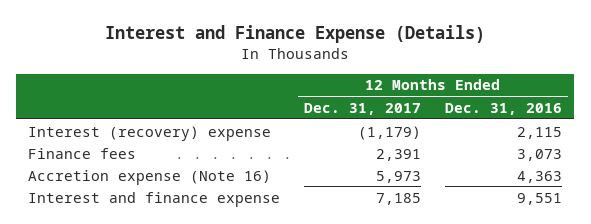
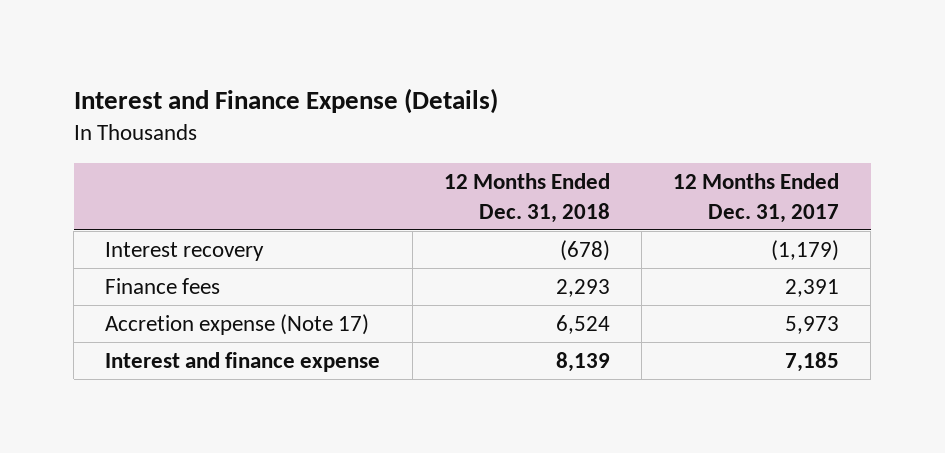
[445,102,563,115] Dec. 31, 2016 -> none
none -> [443,173,610,223] 12 Months Ended Dec. 31, 2018
[28,125,272,141] Interest (recovery) expense -> [105,241,265,261] Interest recovery
[28,169,272,185] Accretion expense (Note 16) -> [105,313,370,335] Accretion expense (Note 17)

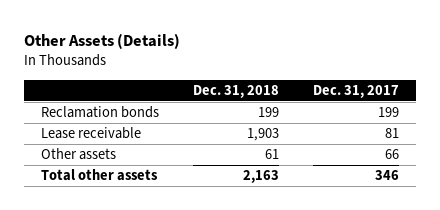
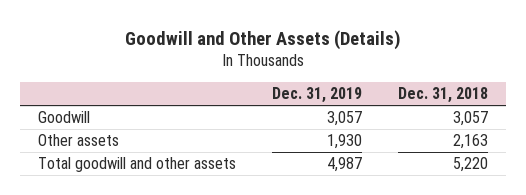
[23,32,180,49] Other Assets (Details) -> [124,29,401,50] Goodwill and Other Assets (Details)
[313,84,400,98] Dec. 31, 2017 -> none
none -> [271,87,362,104] Dec. 31, 2019
[40,106,159,119] Reclamation bonds -> none
[40,127,141,140] Lease receivable -> none
none -> [37,111,90,124] Goodwill
[264,149,279,160] 61 -> [452,134,488,150] 2,163
[40,169,158,182] Total other assets -> [37,157,236,173] Total goodwill and other assets
[242,170,279,184] 2,163 -> [452,157,488,173] 5,220

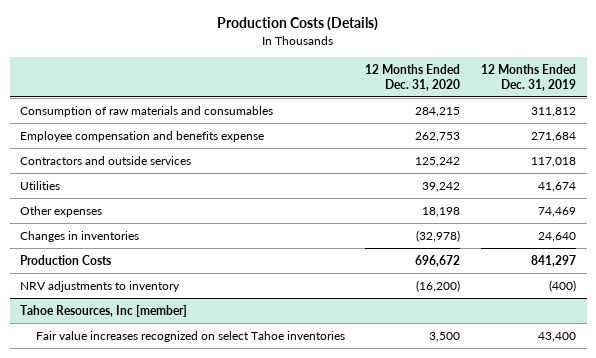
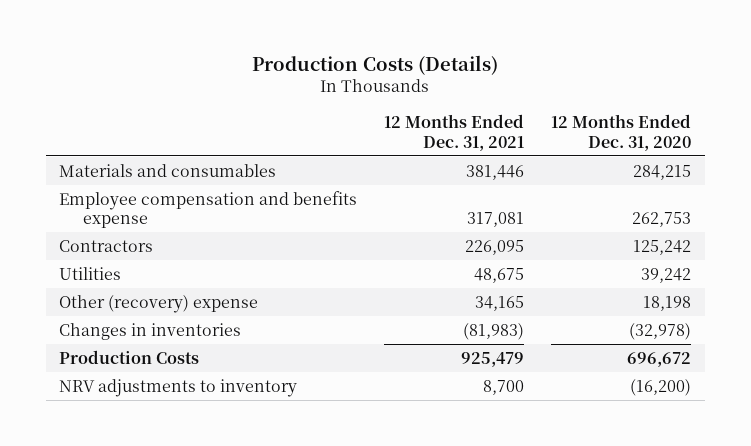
[481,63,577,91] 12 Months Ended Dec. 31, 2019 -> none
none -> [384,114,525,151] 12 Months Ended Dec. 31, 2021
[20,105,274,117] Consumption of raw materials and consumables -> [59,163,277,177] Materials and consumables
[20,155,192,165] Contractors and outside services -> [59,239,154,252] Contractors
[20,205,103,217] Other expenses -> [59,294,259,313] Other (recovery) expense
[20,304,188,317] Tahoe Resources, Inc [member] -> none
[35,330,345,342] Fair value increases recognized on select Tahoe inventories -> none

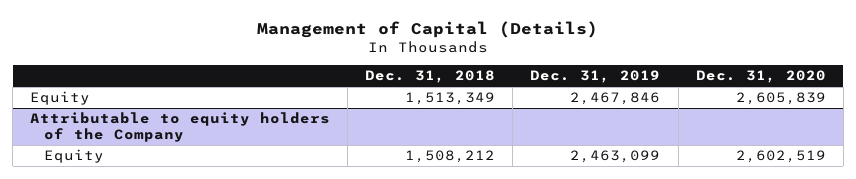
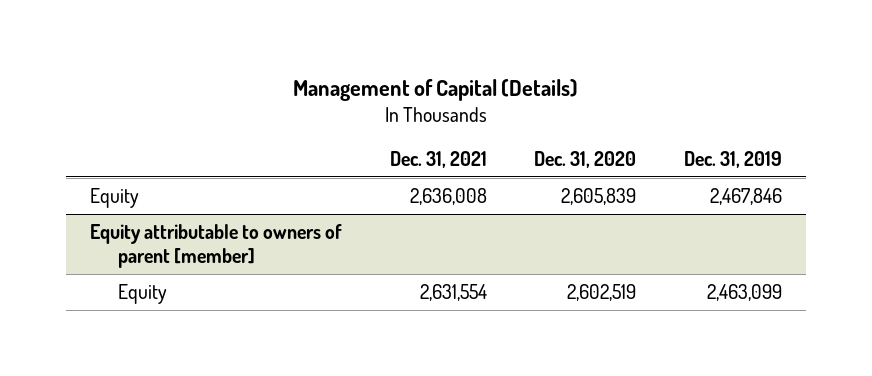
[365,70,496,84] Dec. 31, 2018 -> none
none -> [389,150,487,168] Dec. 31, 2021
[30,111,331,143] Attributable to equity holders of the Company -> [89,223,342,268] Equity attributable to owners of parent [member]

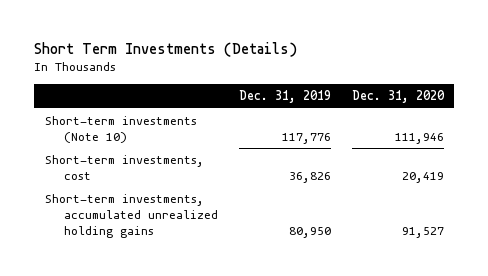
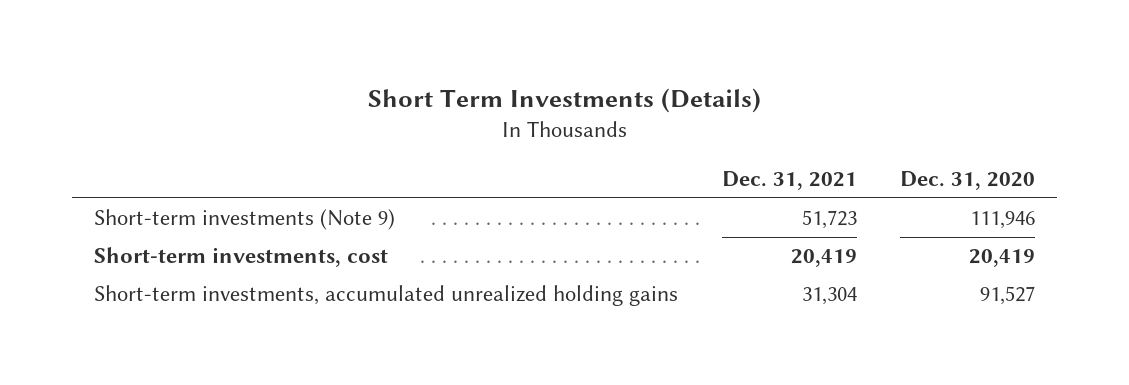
[238,90,331,104] Dec. 31, 2019 -> none
none -> [721,171,857,191] Dec. 31, 2021
[44,116,197,143] Short-term investments (Note 10) -> [93,209,395,231] Short-term investments (Note 9)

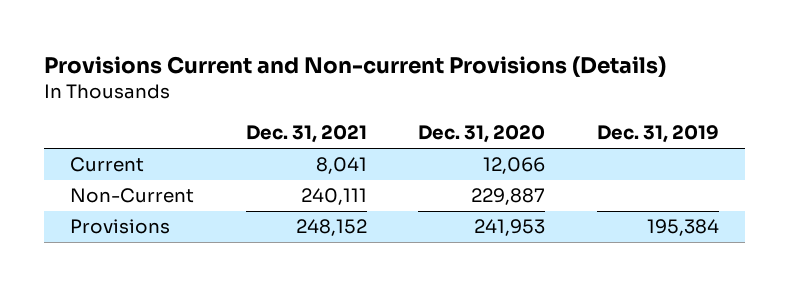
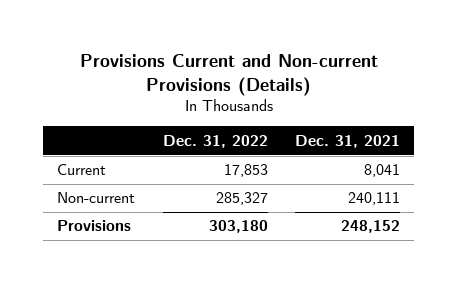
[418,125,546,144] Dec. 31, 2020 -> none
[596,125,719,144] Dec. 31, 2019 -> none
none -> [162,134,268,148] Dec. 31, 2022
[69,188,194,204] Non-Current -> [56,192,135,204] Non-current

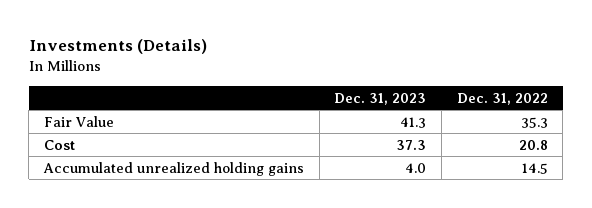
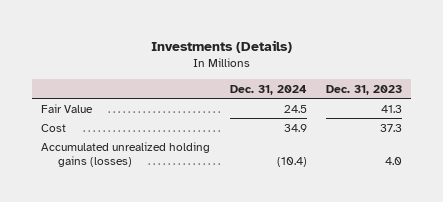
[456,92,548,105] Dec. 31, 2022 -> none
none -> [229,85,307,96] Dec. 31, 2024
[42,161,304,176] Accumulated unrealized holding gains -> [41,141,211,168] Accumulated unrealized holding gains (losses)

